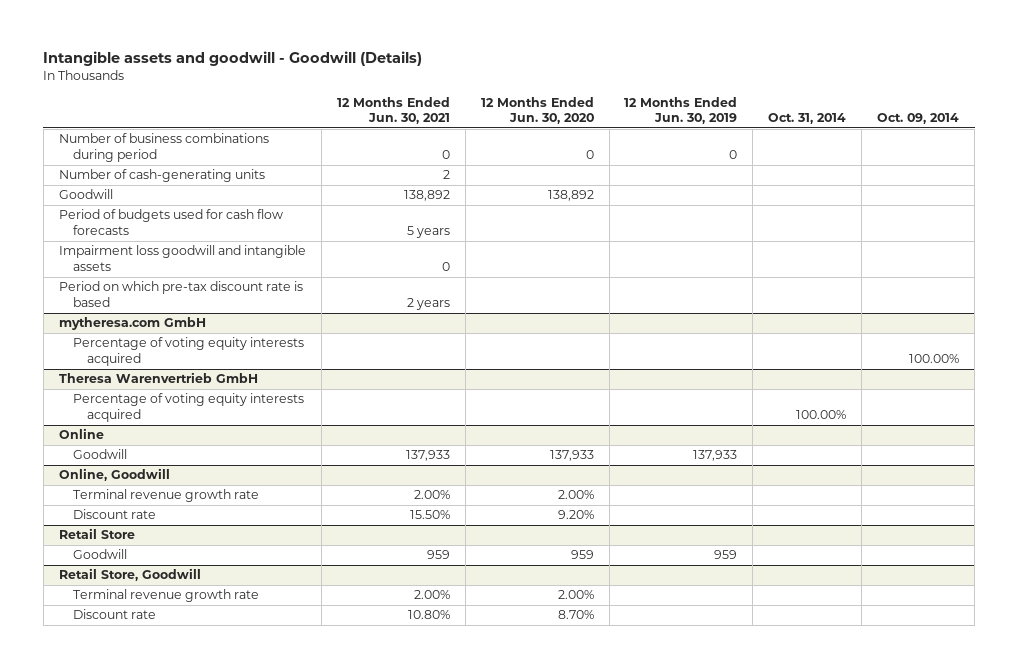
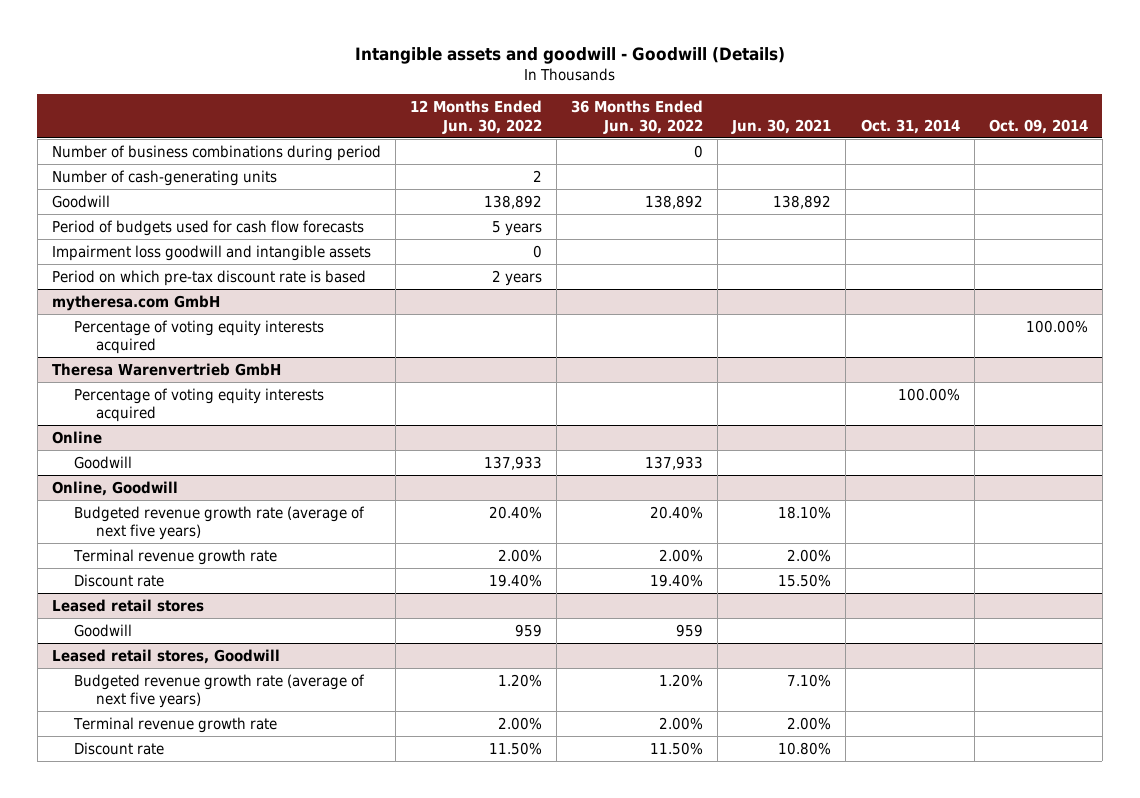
[336,96,450,125] 12 Months Ended Jun. 30, 2021 -> none
[480,96,594,125] 12 Months Ended Jun. 30, 2020 -> none
[624,96,738,125] 12 Months Ended Jun. 30, 2019 -> none
none -> [410,100,543,134] 12 Months Ended Jun. 30, 2022
none -> [571,100,704,134] 36 Months Ended Jun. 30, 2022
none -> [731,118,832,134] Jun. 30, 2021
none -> [74,506,366,541] Budgeted revenue growth rate (average of next five years)
[58,528,135,540] Retail Store -> [51,599,204,613] Leased retail stores
[58,568,201,582] Retail Store, Goodwill -> none
[72,589,259,603] Terminal revenue growth rate -> none
[72,609,156,620] Discount rate -> none
none -> [51,649,280,665] Leased retail stores, Goodwill
none -> [74,674,366,709] Budgeted revenue growth rate (average of next five years)
none -> [73,717,278,734] Terminal revenue growth rate
none -> [74,742,165,756] Discount rate

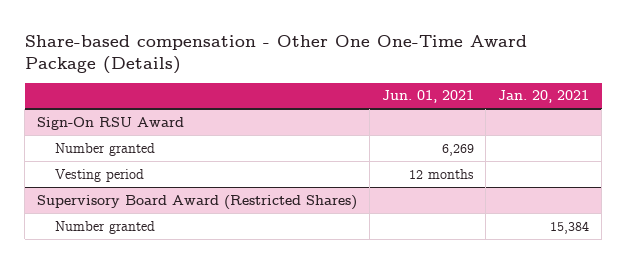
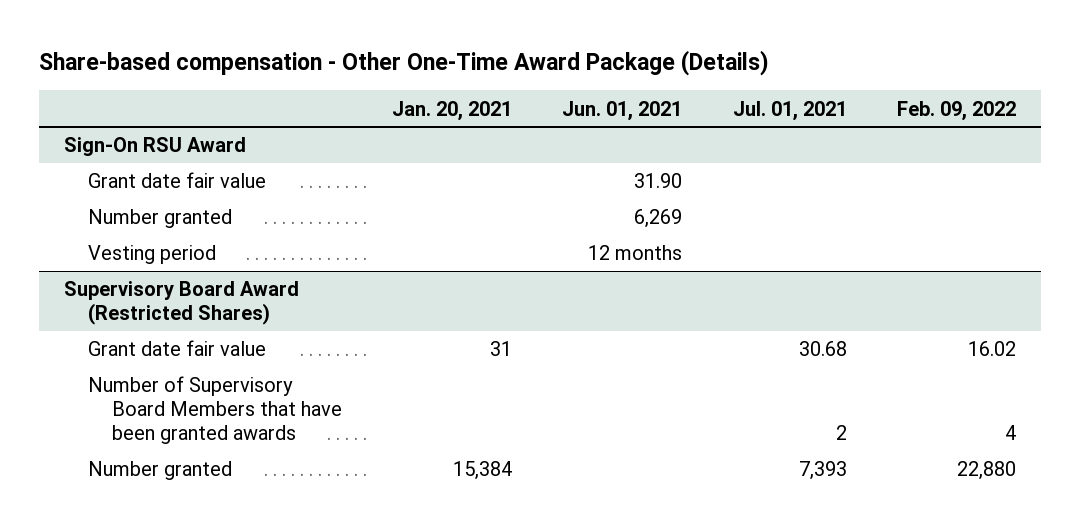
[24,34,527,74] Share-based compensation - Other One One-Time Award Package (Details) -> [39,50,770,77] Share-based compensation - Other One-Time Award Package (Details)
none -> [732,100,847,121] Jul. 01, 2021
none -> [896,100,1016,121] Feb. 09, 2022
none -> [88,172,267,189] Grant date fair value
none -> [88,340,267,357] Grant date fair value
none -> [88,376,343,445] Number of Supervisory Board Members that have been granted awards

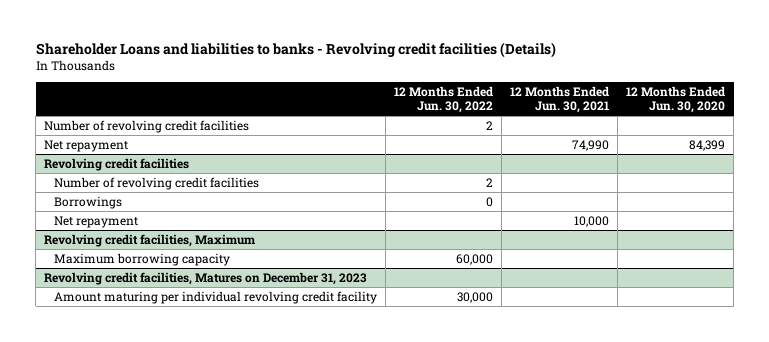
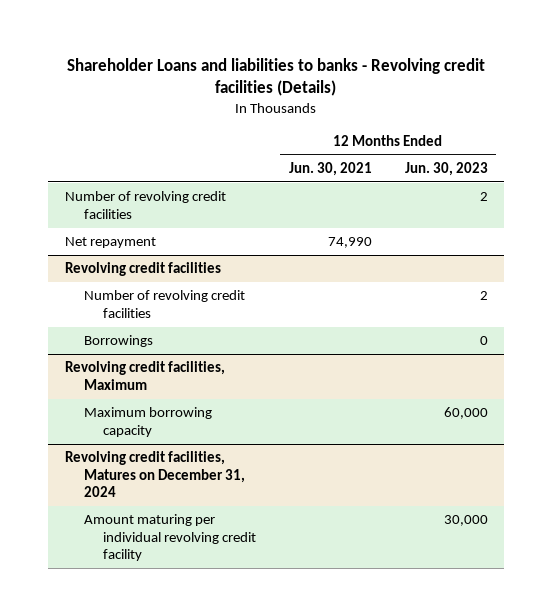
[393,85,493,114] 12 Months Ended Jun. 30, 2022 -> none
[626,85,726,114] 12 Months Ended Jun. 30, 2020 -> none
none -> [404,161,488,176] Jun. 30, 2023
[53,215,138,228] Net repayment -> none
[44,271,368,285] Revolving credit facilities, Matures on December 31, 2023 -> [64,451,245,498] Revolving credit facilities, Matures on December 31, 2024

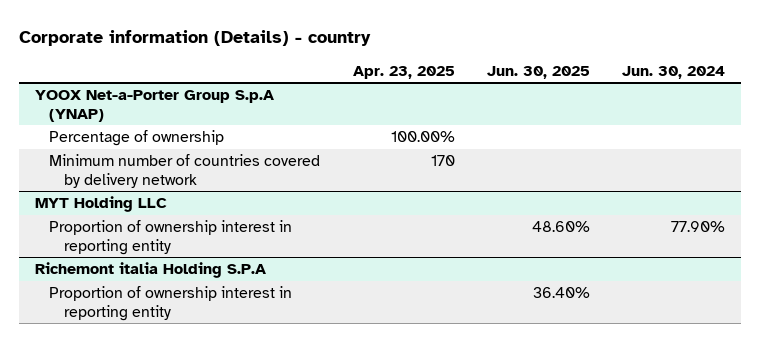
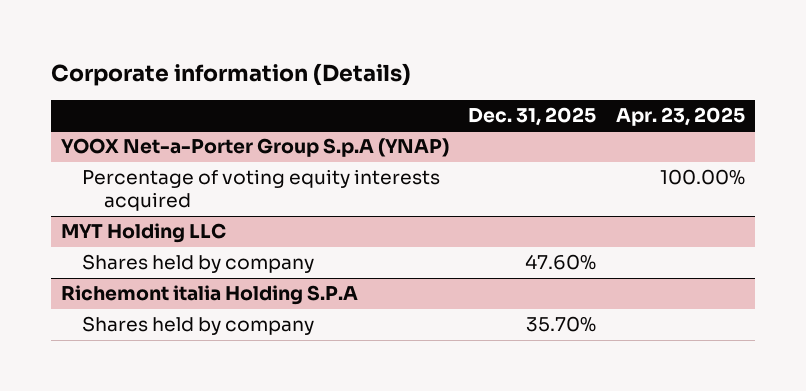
[18,30,371,47] Corporate information (Details) - country -> [50,62,411,86] Corporate information (Details)
[486,65,590,79] Jun. 30, 2025 -> none
[621,65,725,79] Jun. 30, 2024 -> none
none -> [468,107,597,127] Dec. 31, 2025
[49,130,225,147] Percentage of ownership -> none
[49,154,321,188] Minimum number of countries covered by delivery network -> none
none -> [82,169,441,212] Percentage of voting equity interests acquired
[49,220,293,255] Proportion of ownership interest in reporting entity -> [82,254,315,274] Shares held by company
[49,286,293,321] Proportion of ownership interest in reporting entity -> [82,316,315,336] Shares held by company

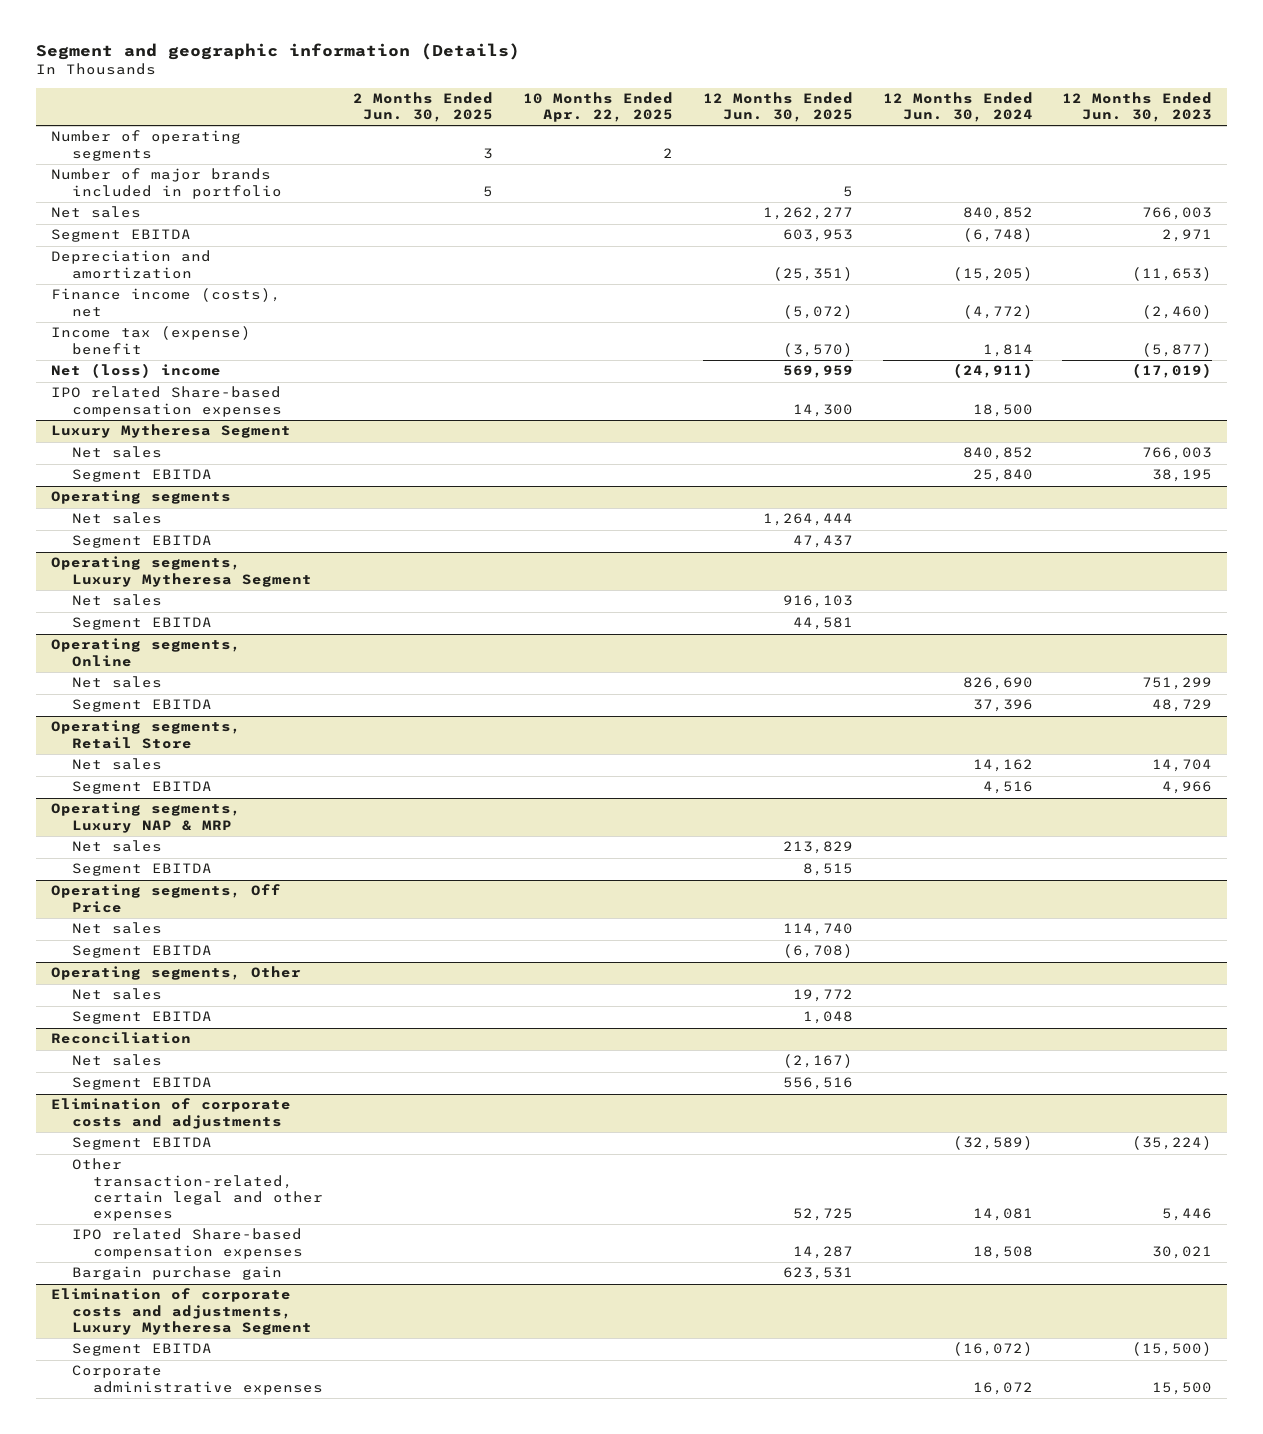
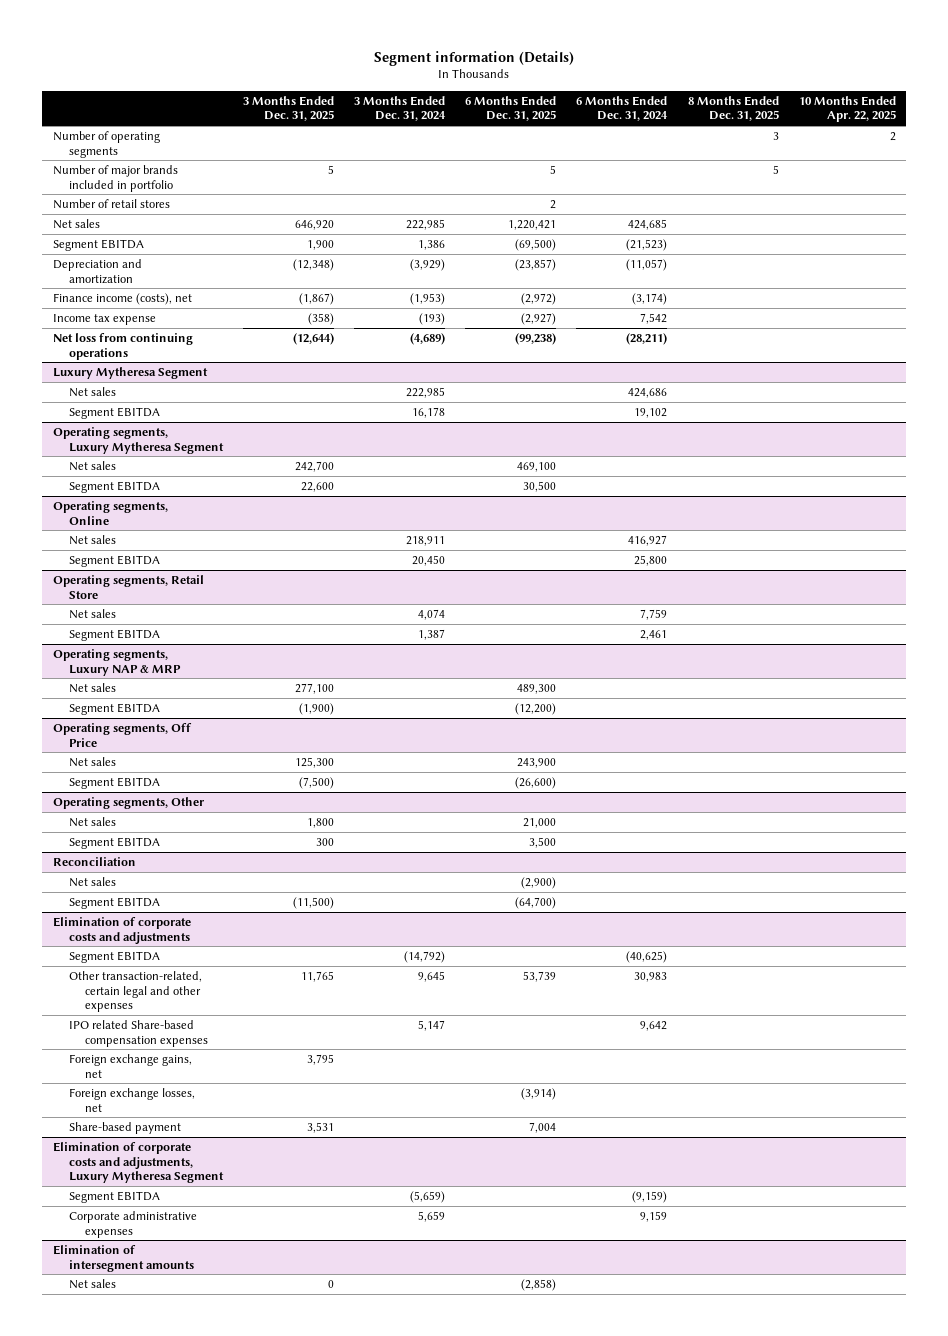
[35,43,520,61] Segment and geographic information (Details) -> [374,50,575,66] Segment information (Details)
[353,92,494,123] 2 Months Ended Jun. 30, 2025 -> none
[702,92,853,123] 12 Months Ended Jun. 30, 2025 -> none
[882,92,1033,123] 12 Months Ended Jun. 30, 2024 -> none
[1062,92,1213,123] 12 Months Ended Jun. 30, 2023 -> none
none -> [242,95,334,122] 3 Months Ended Dec. 31, 2025
none -> [354,95,447,122] 3 Months Ended Dec. 31, 2024
none -> [465,95,557,122] 6 Months Ended Dec. 31, 2025
none -> [576,95,669,122] 6 Months Ended Dec. 31, 2024
none -> [687,95,779,122] 8 Months Ended Dec. 31, 2025
none -> [52,198,170,209] Number of retail stores
[50,363,221,379] Net (loss) income -> none
[50,386,282,417] IPO related Share-based compensation expenses -> none
[50,326,251,355] Income tax (expense) benefit -> [52,313,156,325] Income tax expense
none -> [52,332,193,360] Net loss from continuing operations
[50,490,231,505] Operating segments -> none
[71,512,162,525] Net sales -> none
[71,535,212,549] Segment EBITDA -> none
[71,1266,282,1281] Bargain purchase gain -> none
none -> [68,1053,192,1078] Foreign exchange gains, net
none -> [68,1087,195,1112] Foreign exchange losses, net
none -> [68,1121,181,1134] Share-based payment
none -> [52,1244,194,1272] Elimination of intersegment amounts
none -> [68,1278,116,1289] Net sales

